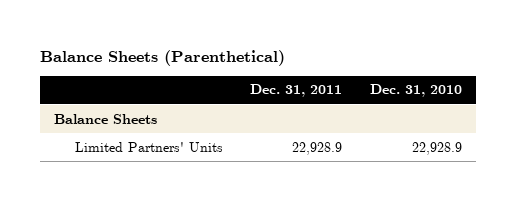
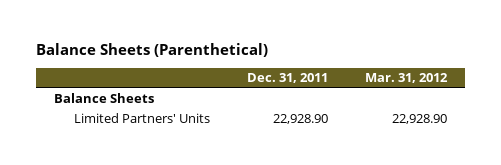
[370,84,463,98] Dec. 31, 2010 -> none
none -> [365,73,449,84] Mar. 31, 2012
[292,141,343,155] 22,928.9 -> [273,114,329,125] 22,928.90

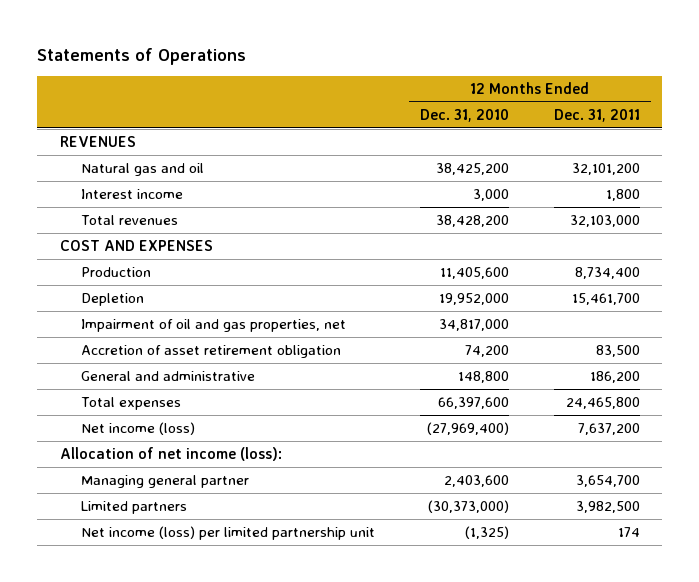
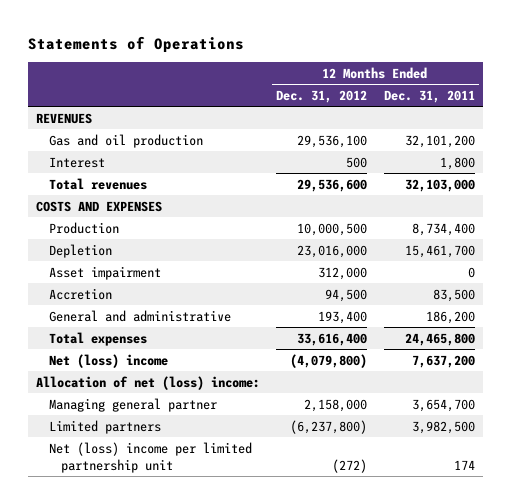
[419,109,509,123] Dec. 31, 2010 -> none
none -> [276,89,368,103] Dec. 31, 2012
[80,163,204,177] Natural gas and oil -> [48,133,203,148] Gas and oil production
[80,189,183,200] Interest income -> [48,156,105,168] Interest
[59,240,213,252] COST AND EXPENSES -> [36,200,163,212] COSTS AND EXPENSES
[80,319,346,333] Impairment of oil and gas properties, net -> none
none -> [48,265,161,280] Asset impairment
[80,345,341,359] Accretion of asset retirement obligation -> [48,287,112,300] Accretion
[80,422,195,436] Net income (loss) -> [48,353,168,368] Net (loss) income
[59,447,282,462] Allocation of net income (loss): -> [36,375,261,390] Allocation of net (loss) income:
[80,526,375,541] Net income (loss) per limited partnership unit -> [48,441,252,473] Net (loss) income per limited partnership unit

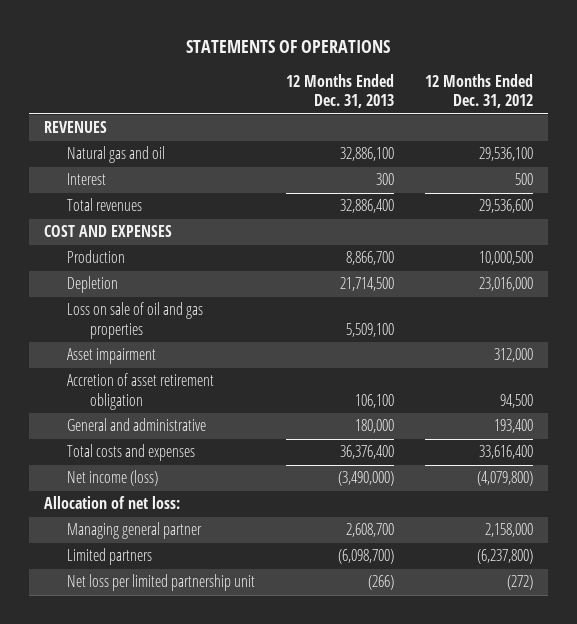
[28,35,245,53] Statements of Operations -> [186,40,391,54] STATEMENTS OF OPERATIONS
[383,89,475,103] Dec. 31, 2011 -> none
none -> [285,74,394,109] 12 Months Ended Dec. 31, 2013
[48,133,203,148] Gas and oil production -> [67,146,166,164] Natural gas and oil
[36,200,163,212] COSTS AND EXPENSES -> [44,225,173,238] COST AND EXPENSES
none -> [67,302,204,339] Loss on sale of oil and gas properties
[48,287,112,300] Accretion -> [67,373,215,410] Accretion of asset retirement obligation
[48,331,147,346] Total expenses -> [67,444,196,462] Total costs and expenses
[48,353,168,368] Net (loss) income -> [67,470,159,487] Net income (loss)
[36,375,261,390] Allocation of net (loss) income: -> [44,496,181,510] Allocation of net loss:
[48,441,252,473] Net (loss) income per limited partnership unit -> [67,574,256,592] Net loss per limited partnership unit

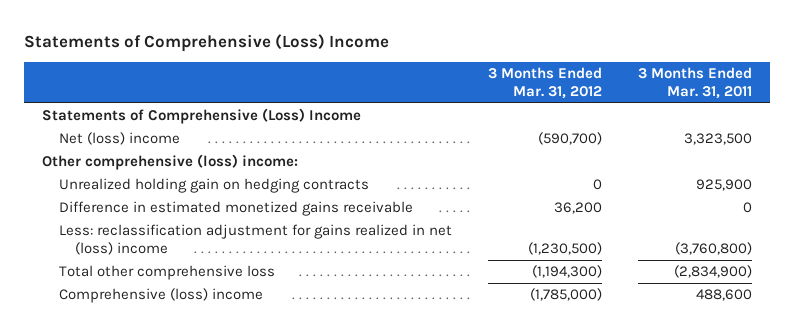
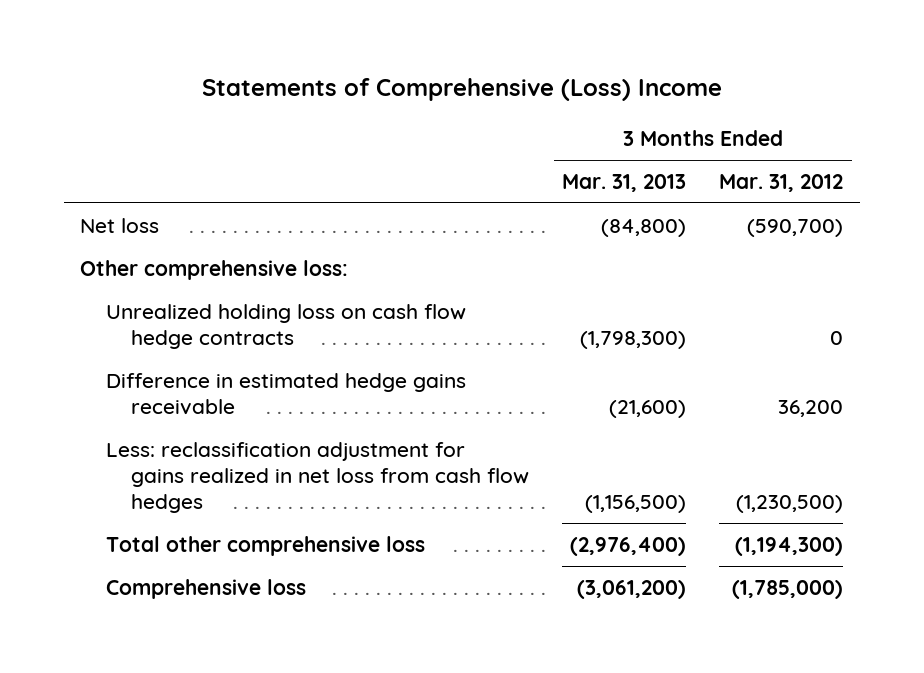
[638,67,753,99] 3 Months Ended Mar. 31, 2011 -> none
none -> [562,173,687,192] Mar. 31, 2013
[41,108,361,125] Statements of Comprehensive (Loss) Income -> none
[58,132,180,146] Net (loss) income -> [80,217,160,233] Net loss
[41,154,298,171] Other comprehensive (loss) income: -> [80,259,349,280] Other comprehensive loss:
[58,178,369,194] Unrealized holding gain on hedging contracts -> [105,303,466,350] Unrealized holding loss on cash flow hedge contracts
[58,201,413,217] Difference in estimated monetized gains receivable -> [105,372,466,416] Difference in estimated hedge gains receivable
[58,224,452,255] Less: reclassification adjustment for gains realized in net (loss) income -> [105,441,530,514] Less: reclassification adjustment for gains realized in net loss from cash flow hedges
[58,288,263,304] Comprehensive (loss) income -> [105,578,306,599] Comprehensive loss

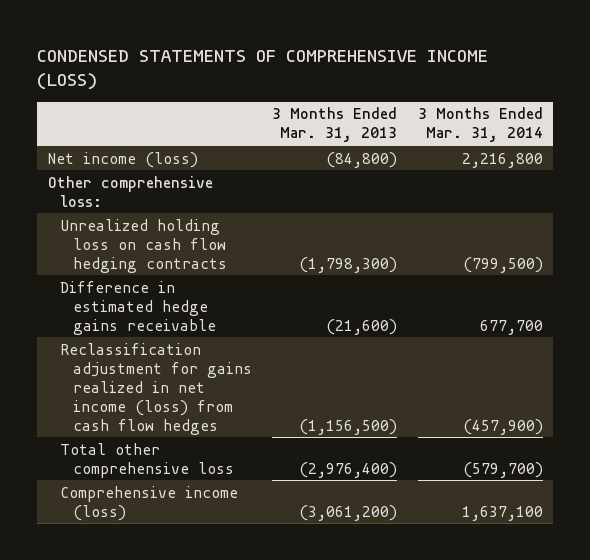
[201,78,722,102] Statements of Comprehensive (Loss) Income -> [37,49,489,91] CONDENSED STATEMENTS OF COMPREHENSIVE INCOME (LOSS)
[719,173,844,192] Mar. 31, 2012 -> none
none -> [417,107,543,143] 3 Months Ended Mar. 31, 2014
[80,217,160,233] Net loss -> [47,151,198,168] Net income (loss)
[105,303,466,350] Unrealized holding loss on cash flow hedge contracts -> [60,218,228,273] Unrealized holding loss on cash flow hedging contracts
[105,441,530,514] Less: reclassification adjustment for gains realized in net loss from cash flow hedges -> [60,342,253,435] Reclassification adjustment for gains realized in net income (loss) from cash flow hedges
[105,578,306,599] Comprehensive loss -> [60,485,239,521] Comprehensive income (loss)

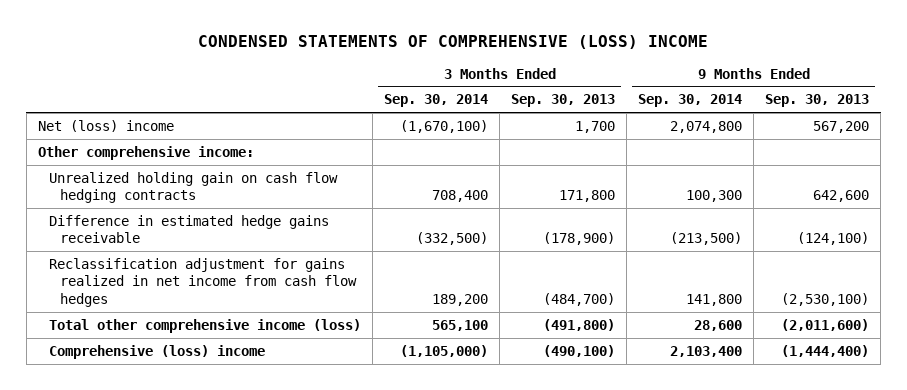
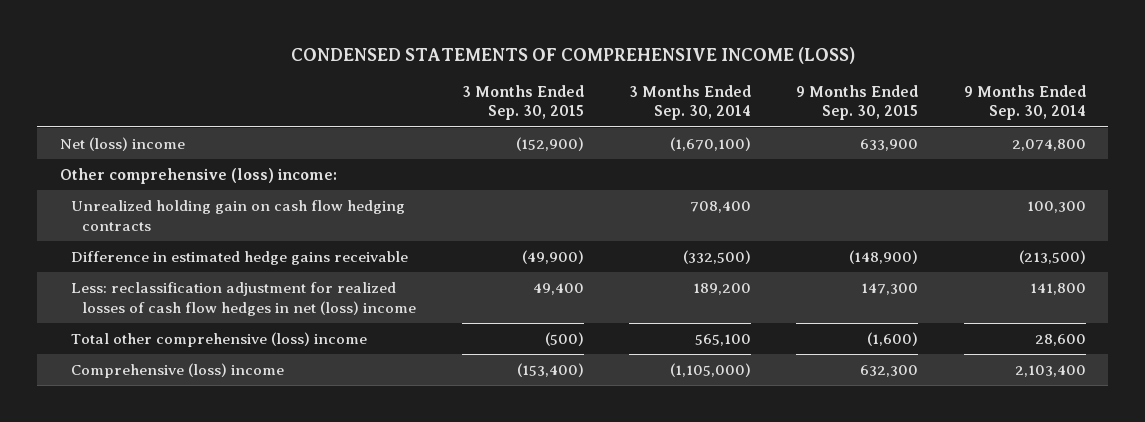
[198,35,709,50] CONDENSED STATEMENTS OF COMPREHENSIVE (LOSS) INCOME -> [290,46,855,64] CONDENSED STATEMENTS OF COMPREHENSIVE INCOME (LOSS)
[511,94,616,108] Sep. 30, 2013 -> none
[765,94,870,108] Sep. 30, 2013 -> none
none -> [461,84,584,121] 3 Months Ended Sep. 30, 2015
none -> [796,84,919,121] 9 Months Ended Sep. 30, 2015
[37,145,254,160] Other comprehensive income: -> [59,167,337,184] Other comprehensive (loss) income:
[49,257,358,307] Reclassification adjustment for gains realized in net income from cash flow hedges -> [70,281,417,316] Less: reclassification adjustment for realized losses of cash flow hedges in net (loss) income
[49,318,362,333] Total other comprehensive income (loss) -> [70,331,367,347] Total other comprehensive (loss) income

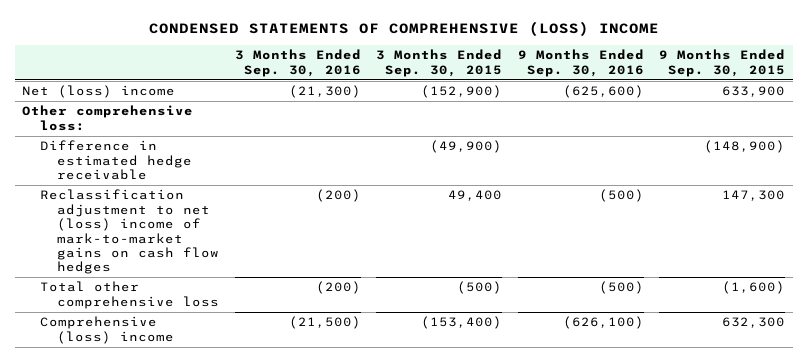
[290,46,855,64] CONDENSED STATEMENTS OF COMPREHENSIVE INCOME (LOSS) -> [148,21,659,37] CONDENSED STATEMENTS OF COMPREHENSIVE (LOSS) INCOME
[628,84,751,121] 3 Months Ended Sep. 30, 2014 -> none
[963,84,1086,121] 9 Months Ended Sep. 30, 2014 -> none
none -> [234,49,361,77] 3 Months Ended Sep. 30, 2016
none -> [517,49,644,77] 9 Months Ended Sep. 30, 2016
[70,199,405,231] Unrealized holding gain on cash flow hedging contracts -> none
[59,167,337,184] Other comprehensive (loss) income: -> [22,105,194,131] Other comprehensive loss:
[70,250,408,265] Difference in estimated hedge gains receivable -> [39,140,193,181] Difference in estimated hedge receivable
[70,281,417,316] Less: reclassification adjustment for realized losses of cash flow hedges in net (loss) income -> [39,189,220,275] Reclassification adjustment to net (loss) income of mark-to-market gains on cash flow hedges
[70,331,367,347] Total other comprehensive (loss) income -> [39,281,220,309] Total other comprehensive loss

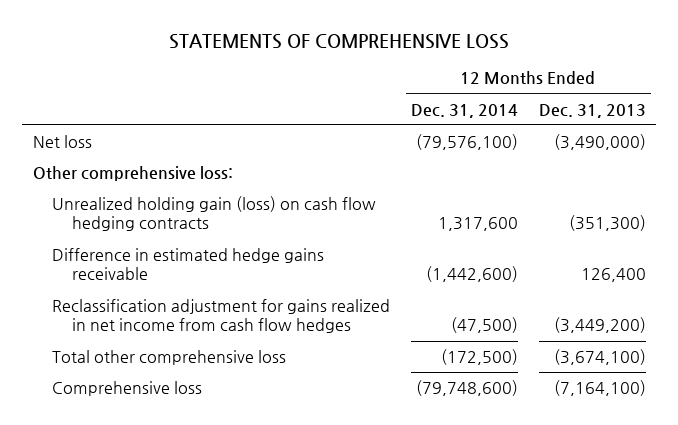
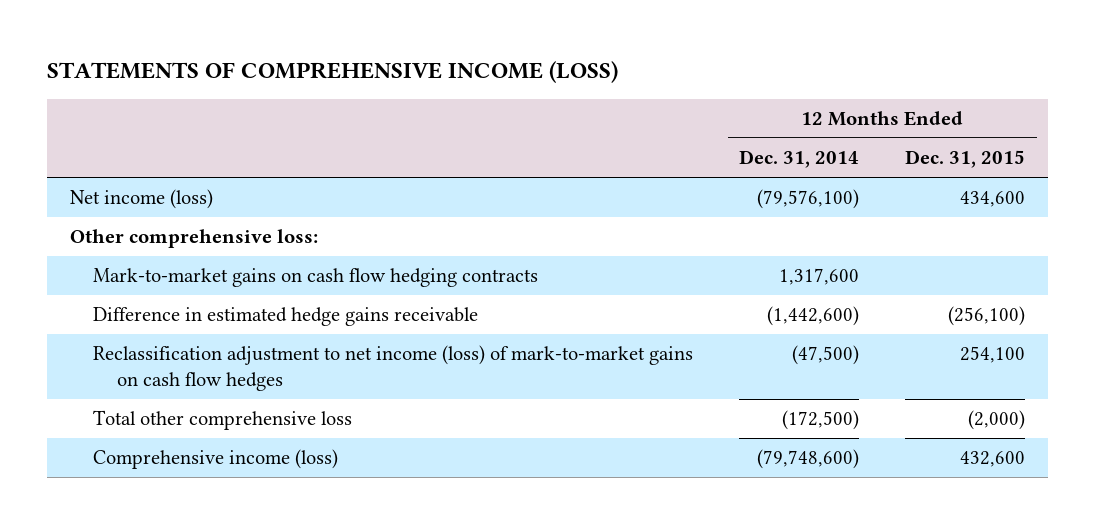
[169,33,510,49] STATEMENTS OF COMPREHENSIVE LOSS -> [46,61,618,84] STATEMENTS OF COMPREHENSIVE INCOME (LOSS)
[538,103,646,118] Dec. 31, 2013 -> none
none -> [905,150,1026,169] Dec. 31, 2015
[32,135,92,149] Net loss -> [69,189,213,210] Net income (loss)
[52,196,377,232] Unrealized holding gain (loss) on cash flow hedging contracts -> [93,268,539,288] Mark-to-market gains on cash flow hedging contracts
[52,299,391,334] Reclassification adjustment for gains realized in net income from cash flow hedges -> [93,345,694,392] Reclassification adjustment to net income (loss) of mark-to-market gains on cash flow hedges
[52,381,203,397] Comprehensive loss -> [93,449,339,470] Comprehensive income (loss)

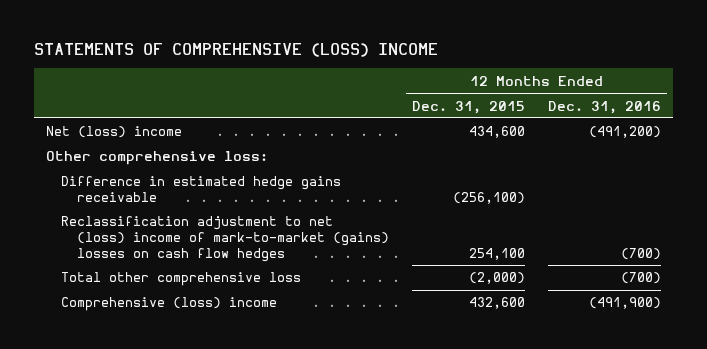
[46,61,618,84] STATEMENTS OF COMPREHENSIVE INCOME (LOSS) -> [34,42,439,57] STATEMENTS OF COMPREHENSIVE (LOSS) INCOME
[739,150,860,169] Dec. 31, 2014 -> none
none -> [548,100,662,114] Dec. 31, 2016
[69,189,213,210] Net income (loss) -> [45,126,182,139] Net (loss) income
[93,268,539,288] Mark-to-market gains on cash flow hedging contracts -> none
[93,345,694,392] Reclassification adjustment to net income (loss) of mark-to-market gains on cash flow hedges -> [61,216,389,262] Reclassification adjustment to net (loss) income of mark-to-market (gains) losses on cash flow hedges
[93,449,339,470] Comprehensive income (loss) -> [61,297,278,312] Comprehensive (loss) income

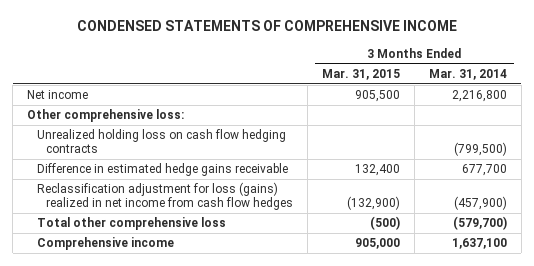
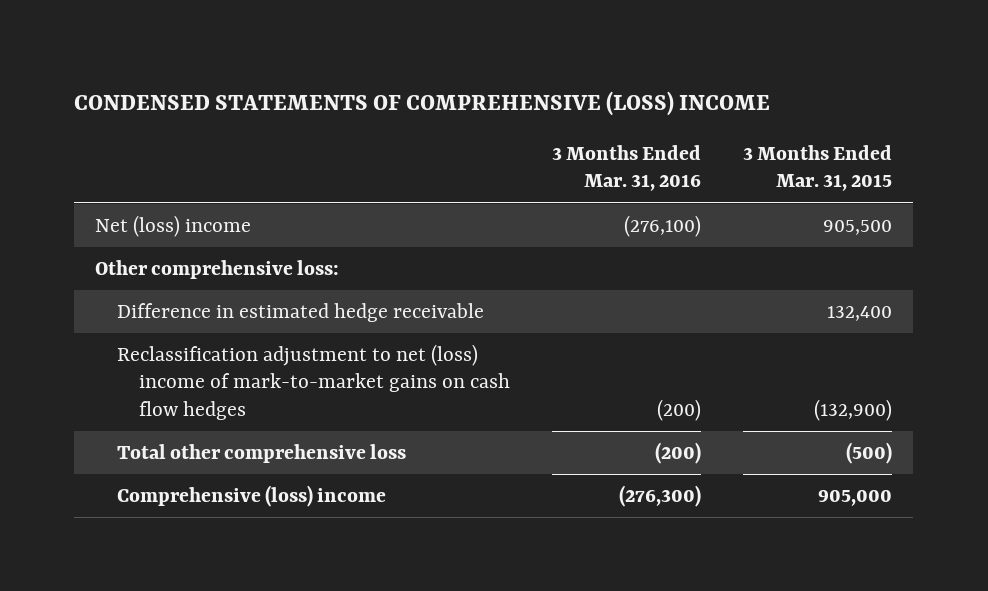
[77,20,458,32] CONDENSED STATEMENTS OF COMPREHENSIVE INCOME -> [74,90,771,116] CONDENSED STATEMENTS OF COMPREHENSIVE (LOSS) INCOME
[428,68,507,80] Mar. 31, 2014 -> none
none -> [552,145,702,192] 3 Months Ended Mar. 31, 2016
[27,90,89,100] Net income -> [95,214,252,237] Net (loss) income
[36,129,286,154] Unrealized holding loss on cash flow hedging contracts -> none
[36,163,288,177] Difference in estimated hedge gains receivable -> [117,302,485,322] Difference in estimated hedge receivable
[36,182,293,211] Reclassification adjustment for loss (gains) realized in net income from cash flow hedges -> [117,343,511,420] Reclassification adjustment to net (loss) income of mark-to-market gains on cash flow hedges
[36,237,174,251] Comprehensive income -> [117,484,387,507] Comprehensive (loss) income

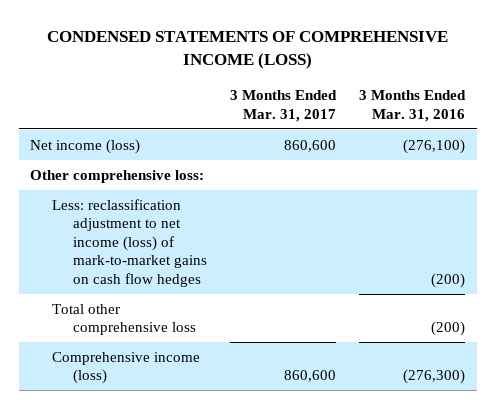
[74,90,771,116] CONDENSED STATEMENTS OF COMPREHENSIVE (LOSS) INCOME -> [46,31,448,70] CONDENSED STATEMENTS OF COMPREHENSIVE INCOME (LOSS)
[743,145,893,192] 3 Months Ended Mar. 31, 2015 -> none
none -> [229,90,337,122] 3 Months Ended Mar. 31, 2017
[95,214,252,237] Net (loss) income -> [30,138,141,154] Net income (loss)
[117,302,485,322] Difference in estimated hedge receivable -> none
[117,343,511,420] Reclassification adjustment to net (loss) income of mark-to-market gains on cash flow hedges -> [51,198,207,288] Less: reclassification adjustment to net income (loss) of mark-to-market gains on cash flow hedges
[117,484,387,507] Comprehensive (loss) income -> [51,351,200,385] Comprehensive income (loss)

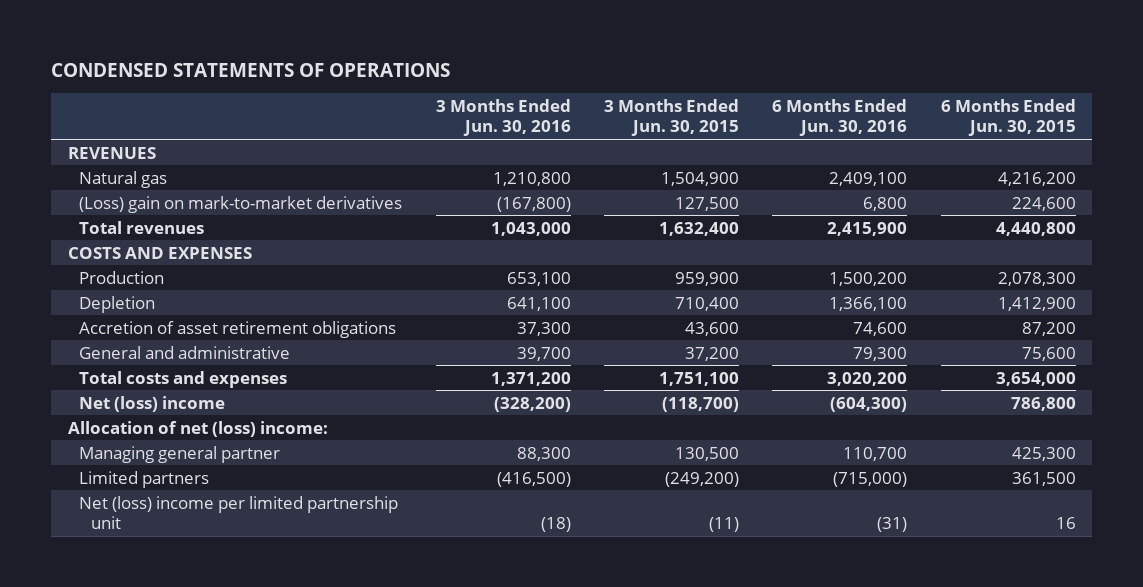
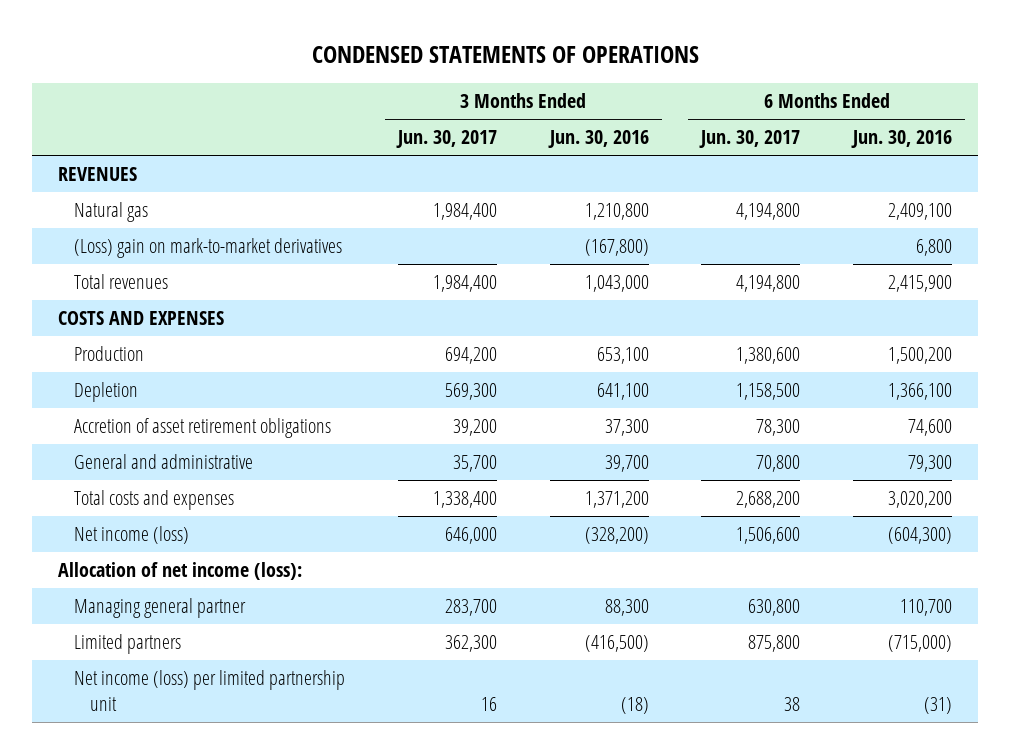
[604,98,740,137] 3 Months Ended Jun. 30, 2015 -> none
[940,98,1076,137] 6 Months Ended Jun. 30, 2015 -> none
none -> [395,130,497,149] Jun. 30, 2017
none -> [699,130,801,149] Jun. 30, 2017
[79,395,226,412] Net (loss) income -> [74,526,190,545] Net income (loss)
[67,420,328,437] Allocation of net (loss) income: -> [57,562,302,581] Allocation of net income (loss):
[79,495,399,530] Net (loss) income per limited partnership unit -> [74,670,346,712] Net income (loss) per limited partnership unit

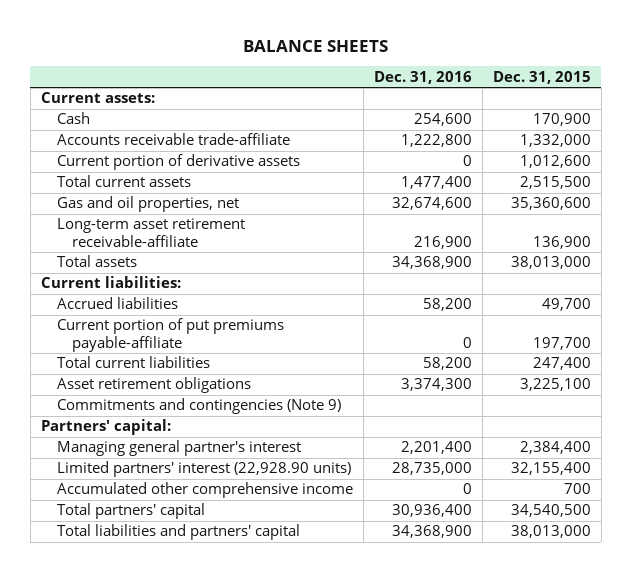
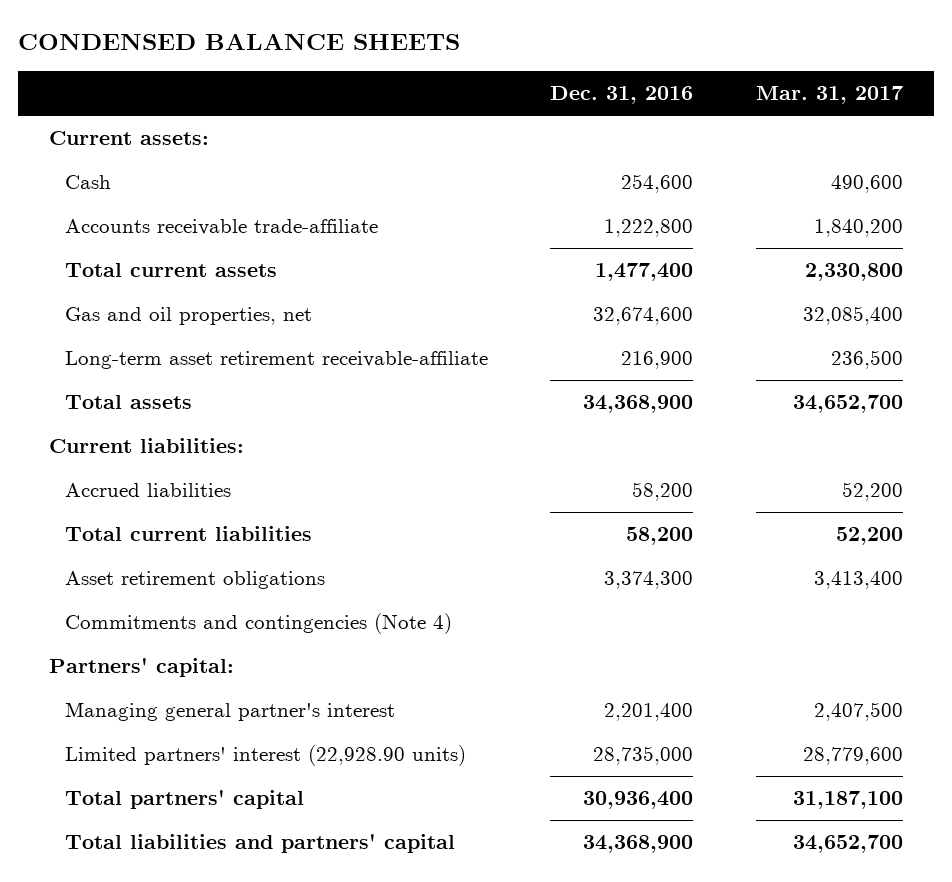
[242,40,388,53] BALANCE SHEETS -> [17,33,460,51] CONDENSED BALANCE SHEETS
[492,70,591,84] Dec. 31, 2015 -> none
none -> [756,86,904,105] Mar. 31, 2017
[56,154,300,171] Current portion of derivative assets -> none
[56,318,284,352] Current portion of put premiums payable-affiliate -> none
[56,398,341,415] Commitments and contingencies (Note 9) -> [64,613,452,635] Commitments and contingencies (Note 4)
[56,482,353,499] Accumulated other comprehensive income -> none

